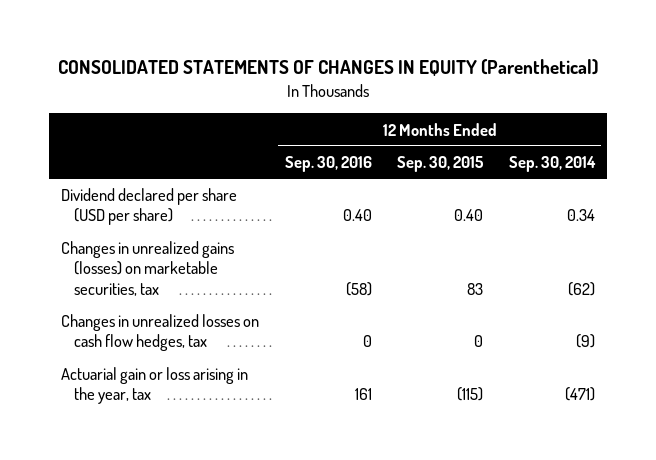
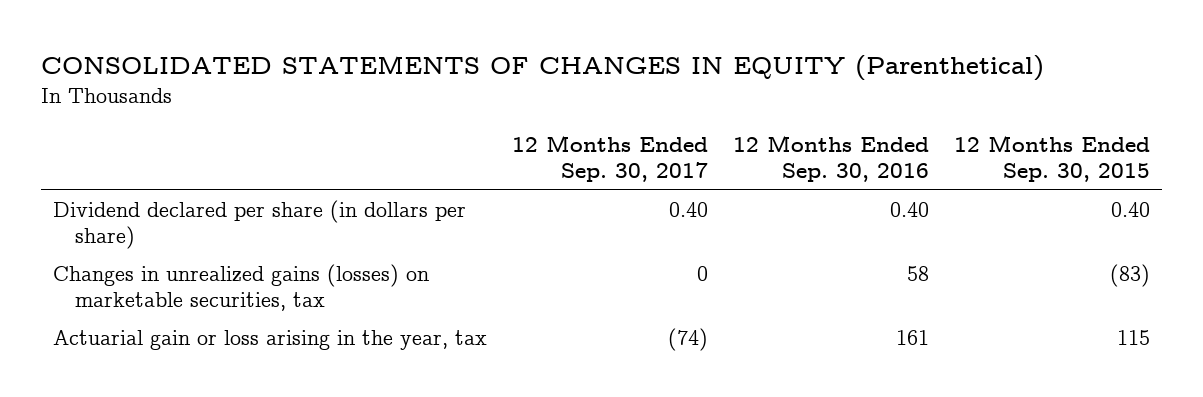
[508,155,596,172] Sep. 30, 2014 -> none
none -> [511,134,708,182] 12 Months Ended Sep. 30, 2017
[61,314,260,352] Changes in unrealized losses on cash flow hedges, tax -> none
[61,188,238,226] Dividend declared per share (USD per share) -> [53,199,467,249] Dividend declared per share (in dollars per share)
[345,281,372,296] (58) -> [906,265,929,281] 58
[467,282,484,295] 83 -> [1109,263,1150,287] (83)
[457,387,484,402] (115) -> [1116,329,1150,345] 115

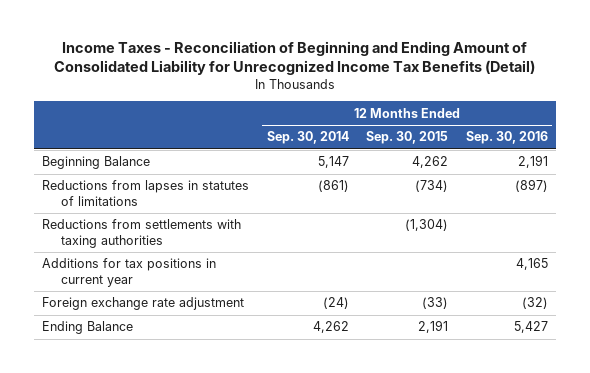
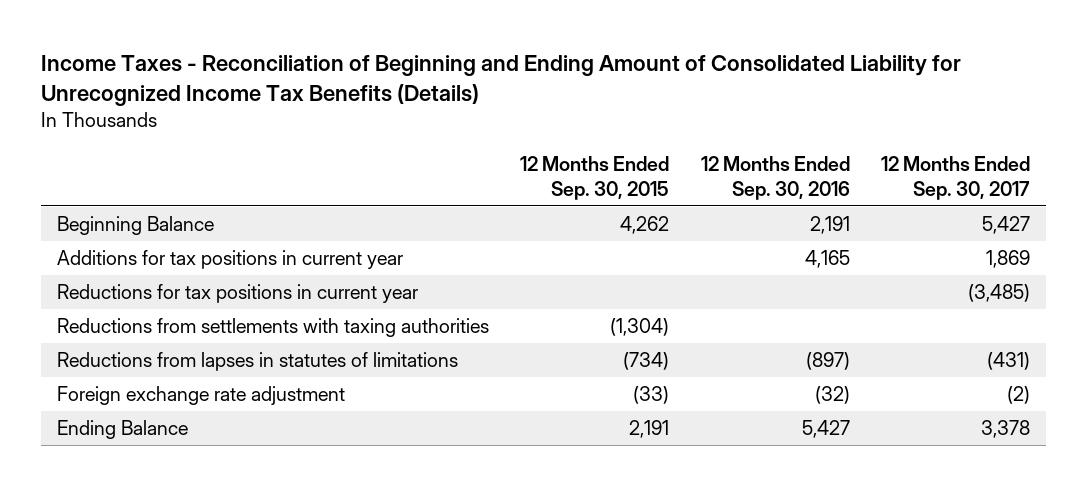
[53,40,535,76] Income Taxes - Reconciliation of Beginning and Ending Amount of Consolidated Liability for Unrecognized Income Tax Benefits (Detail) -> [41,55,962,107] Income Taxes - Reconciliation of Beginning and Ending Amount of Consolidated Liability for Unrecognized Income Tax Benefits (Details)
[266,131,349,145] Sep. 30, 2014 -> none
none -> [881,155,1031,200] 12 Months Ended Sep. 30, 2017
none -> [57,284,419,304] Reductions for tax positions in current year
[42,219,242,249] Reductions from settlements with taxing authorities -> [57,318,490,338] Reductions from settlements with taxing authorities
[42,180,250,207] Reductions from lapses in statutes of limitations -> [57,352,459,372] Reductions from lapses in statutes of limitations

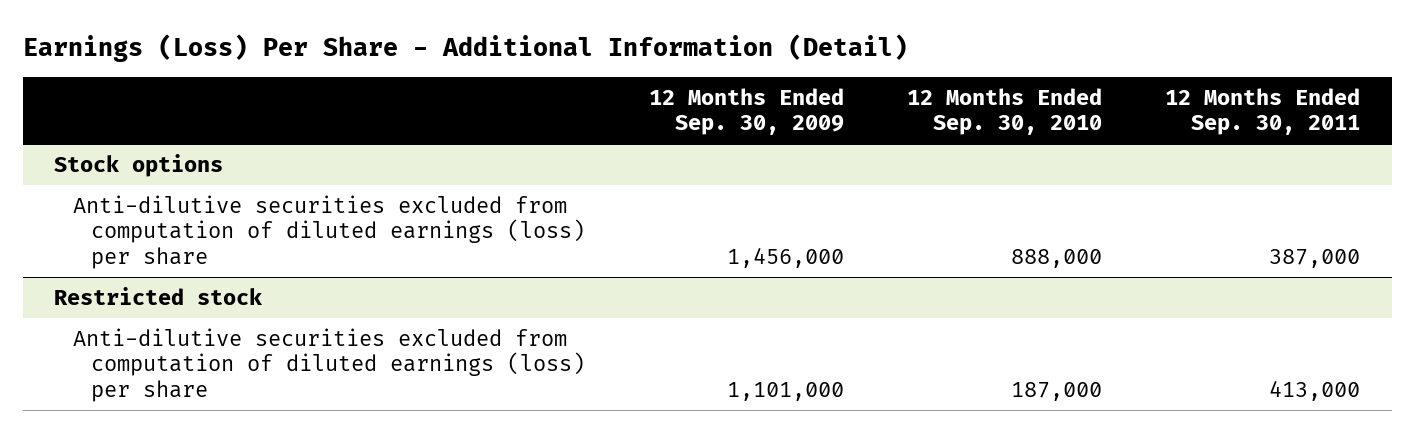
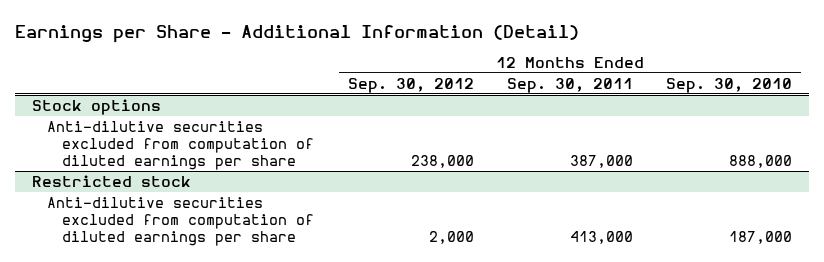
[22,33,908,62] Earnings (Loss) Per Share - Additional Information (Detail) -> [15,24,580,43] Earnings per Share - Additional Information (Detail)
[648,87,844,136] 12 Months Ended Sep. 30, 2009 -> none
none -> [347,77,474,93] Sep. 30, 2012
[72,194,586,269] Anti-dilutive securities excluded from computation of diluted earnings (loss) per share -> [47,120,315,170] Anti-dilutive securities excluded from computation of diluted earnings per share
[72,327,586,402] Anti-dilutive securities excluded from computation of diluted earnings (loss) per share -> [47,196,315,246] Anti-dilutive securities excluded from computation of diluted earnings per share

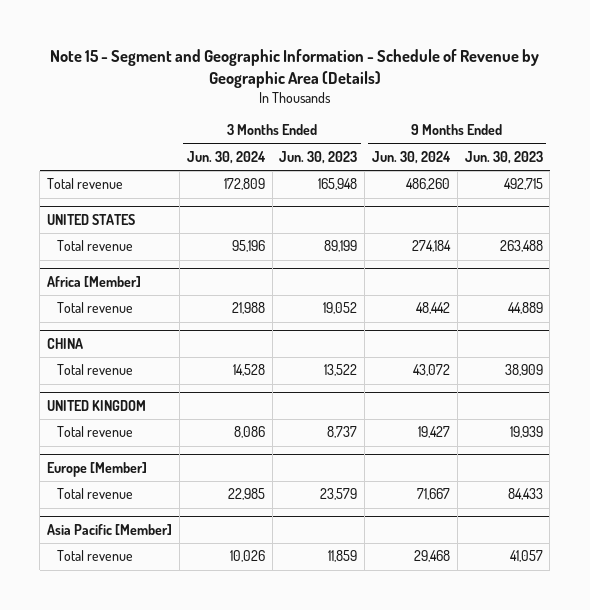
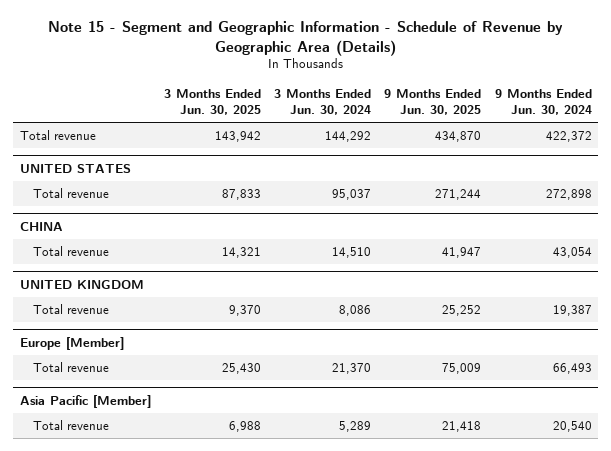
[279,151,358,165] Jun. 30, 2023 -> none
[464,151,543,165] Jun. 30, 2023 -> none
none -> [163,88,261,115] 3 Months Ended Jun. 30, 2025
none -> [384,88,482,115] 9 Months Ended Jun. 30, 2025
[223,178,265,191] 172,809 -> [325,130,372,142] 144,292
[406,178,451,191] 486,260 -> [545,130,592,142] 422,372
[47,275,142,287] Africa [Member] -> none
[57,302,134,314] Total revenue -> none
[231,240,265,253] 95,196 -> [332,188,372,200] 95,037
[412,240,452,253] 274,184 -> [545,188,592,200] 272,898
[232,364,265,377] 14,528 -> [332,246,372,258] 14,510
[413,364,451,377] 43,072 -> [552,246,592,258] 43,054
[418,426,451,439] 19,427 -> [552,304,592,316] 19,387
[227,488,265,501] 22,985 -> [332,362,372,374] 21,370
[417,488,451,501] 71,667 -> [552,362,592,374] 66,493
[229,550,265,563] 10,026 -> [339,420,372,432] 5,289
[414,550,451,563] 29,468 -> [552,420,592,432] 20,540

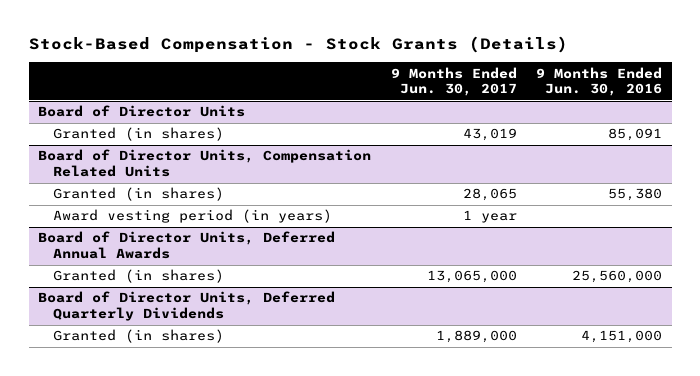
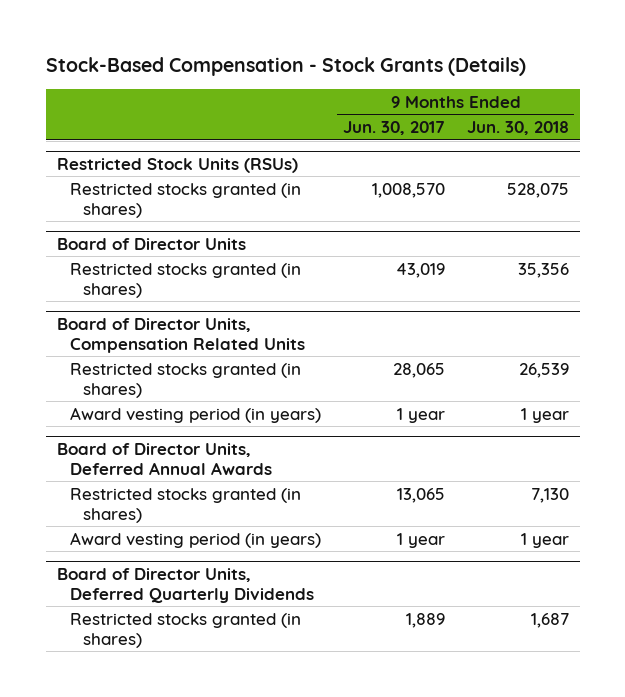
[535,66,662,97] 9 Months Ended Jun. 30, 2016 -> none
none -> [466,121,569,136] Jun. 30, 2018
none -> [56,157,298,173] Restricted Stock Units (RSUs)
none -> [69,182,301,218] Restricted stocks granted (in shares)
[53,127,225,142] Granted (in shares) -> [69,262,301,298] Restricted stocks granted (in shares)
[53,187,225,202] Granted (in shares) -> [69,362,301,398] Restricted stocks granted (in shares)
[53,269,225,284] Granted (in shares) -> [69,487,301,523] Restricted stocks granted (in shares)
[426,270,517,284] 13,065,000 -> [396,487,445,503] 13,065
none -> [69,531,321,548] Award vesting period (in years)
[53,329,225,344] Granted (in shares) -> [69,612,301,648] Restricted stocks granted (in shares)
[435,330,517,344] 1,889,000 -> [405,612,445,628] 1,889

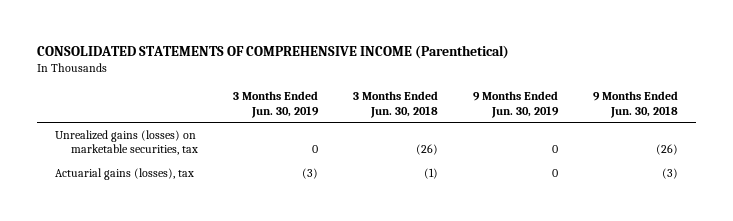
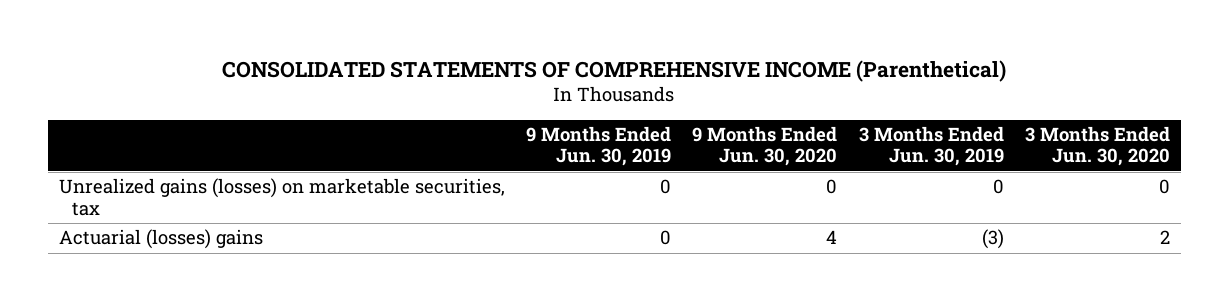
[353,91,439,119] 3 Months Ended Jun. 30, 2018 -> none
[593,91,679,119] 9 Months Ended Jun. 30, 2018 -> none
none -> [692,126,838,167] 9 Months Ended Jun. 30, 2020
none -> [1025,126,1171,167] 3 Months Ended Jun. 30, 2020
[54,167,194,180] Actuarial gains (losses), tax -> [58,229,263,250] Actuarial (losses) gains

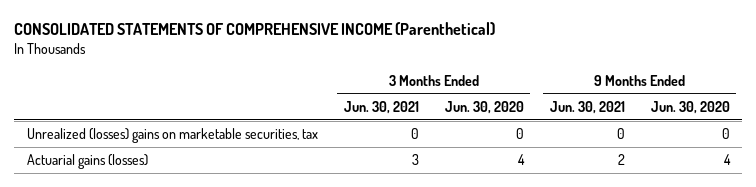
[526,126,672,167] 9 Months Ended Jun. 30, 2019 -> none
[858,126,1004,167] 3 Months Ended Jun. 30, 2019 -> none
none -> [343,100,419,114] Jun. 30, 2021
none -> [549,100,625,114] Jun. 30, 2021
[58,178,505,216] Unrealized gains (losses) on marketable securities, tax -> [26,128,318,144] Unrealized (losses) gains on marketable securities, tax
[58,229,263,250] Actuarial (losses) gains -> [26,154,148,170] Actuarial gains (losses)
[1160,230,1171,245] 2 -> [517,154,525,166] 4

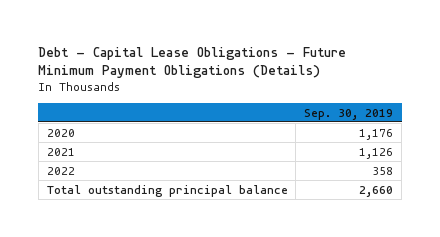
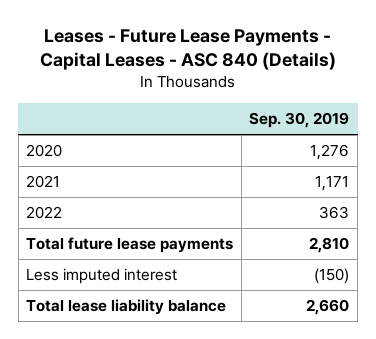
[38,46,347,79] Debt - Capital Lease Obligations - Future Minimum Payment Obligations (Details) -> [39,29,336,71] Leases - Future Lease Payments - Capital Leases - ASC 840 (Details)
[359,128,394,140] 1,176 -> [310,144,350,161] 1,276
[359,147,394,159] 1,126 -> [315,176,350,192] 1,171
[372,166,394,175] 358 -> [319,206,350,220] 363
none -> [26,237,234,254] Total future lease payments
none -> [26,268,178,285] Less imputed interest
[46,184,288,197] Total outstanding principal balance -> [26,299,227,316] Total lease liability balance

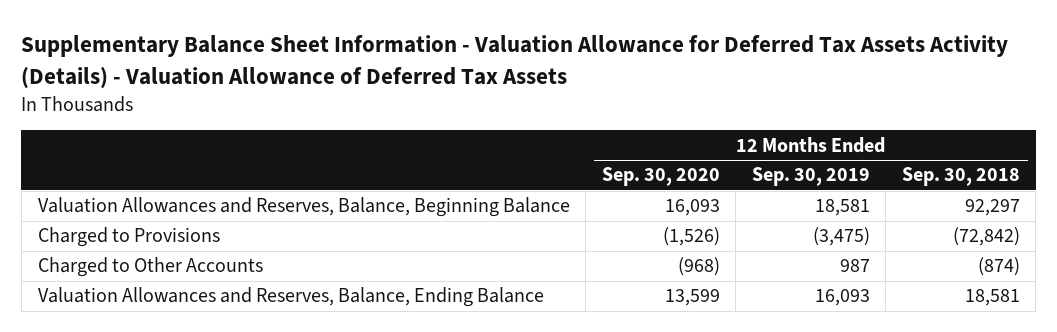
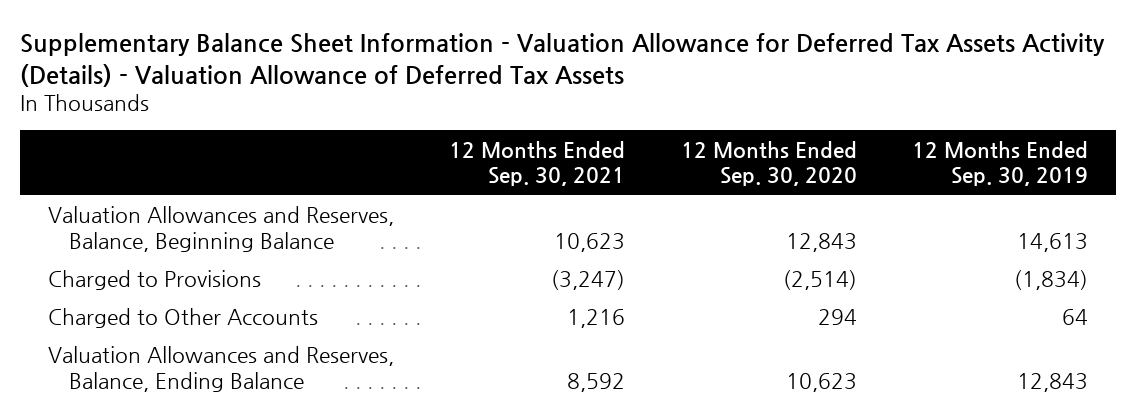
[901,167,1020,187] Sep. 30, 2018 -> none
none -> [449,140,626,187] 12 Months Ended Sep. 30, 2021
[664,199,720,217] 16,093 -> [785,233,857,253] 12,843
[814,199,870,217] 18,581 -> [1017,233,1089,253] 14,613
[662,227,720,247] (1,526) -> [782,270,857,291] (2,514)
[812,227,870,247] (3,475) -> [1014,270,1089,291] (1,834)
[677,257,720,277] (968) -> [817,309,857,326] 294
[839,259,870,273] 987 -> [1062,309,1089,326] 64
[664,289,720,307] 13,599 -> [785,373,857,393] 10,623
[814,289,870,307] 16,093 -> [1017,373,1089,393] 12,843

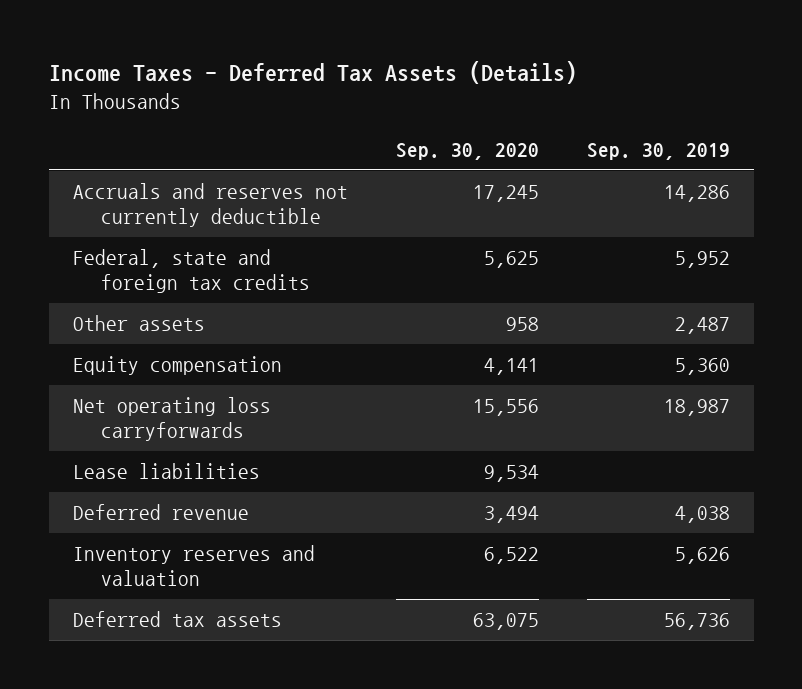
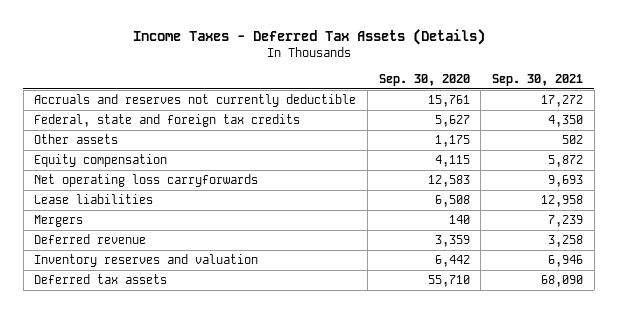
[586,142,730,160] Sep. 30, 2019 -> none
none -> [492,74,584,87] Sep. 30, 2021
[472,185,539,203] 17,245 -> [427,95,470,108] 15,761
[483,251,539,269] 5,625 -> [434,115,470,128] 5,627
[505,317,539,332] 958 -> [434,135,470,148] 1,175
[483,358,539,376] 4,141 -> [434,155,470,168] 4,115
[472,399,539,417] 15,556 -> [427,175,470,188] 12,583
[483,465,539,483] 9,534 -> [434,195,470,208] 6,508
none -> [34,215,84,228] Mergers
[483,506,539,524] 3,494 -> [434,235,470,248] 3,359
[483,547,539,565] 6,522 -> [434,255,470,268] 6,442
[472,613,539,631] 63,075 -> [427,275,470,288] 55,710

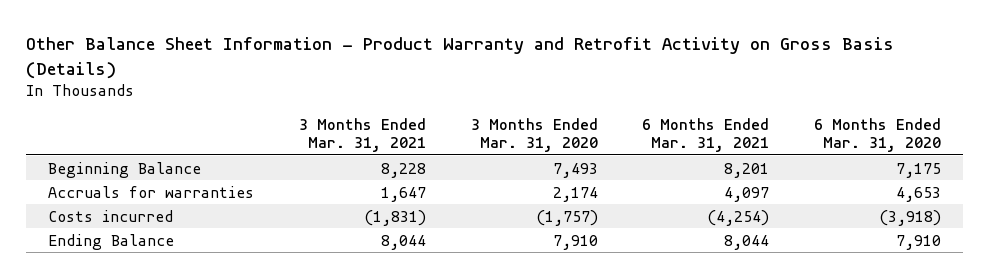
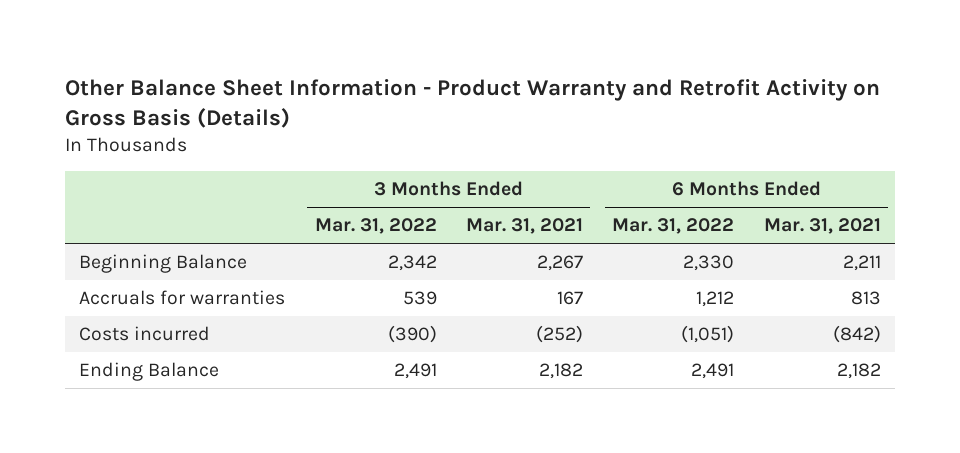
[470,117,598,153] 3 Months Ended Mar. 31, 2020 -> none
[814,117,942,153] 6 Months Ended Mar. 31, 2020 -> none
none -> [314,218,437,235] Mar. 31, 2022
none -> [612,218,735,235] Mar. 31, 2022
[381,162,427,178] 8,228 -> [536,255,583,272] 2,267
[724,162,770,178] 8,201 -> [842,255,881,272] 2,211
[381,186,427,202] 1,647 -> [556,291,583,306] 167
[724,186,770,202] 4,097 -> [850,291,881,306] 813
[364,209,427,226] (1,831) -> [535,325,583,344] (252)
[707,209,770,226] (4,254) -> [832,325,881,344] (842)
[381,234,427,250] 8,044 -> [538,363,583,380] 2,182
[724,234,770,250] 8,044 -> [836,363,881,380] 2,182

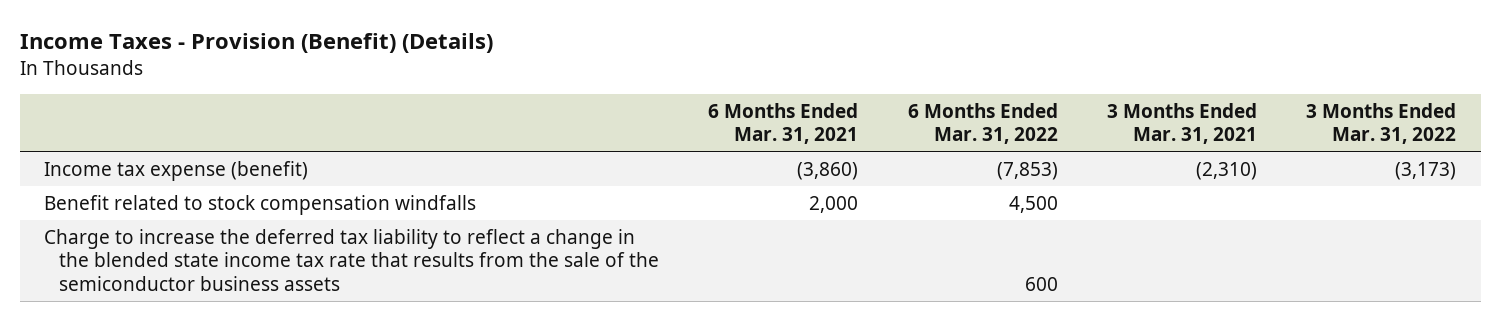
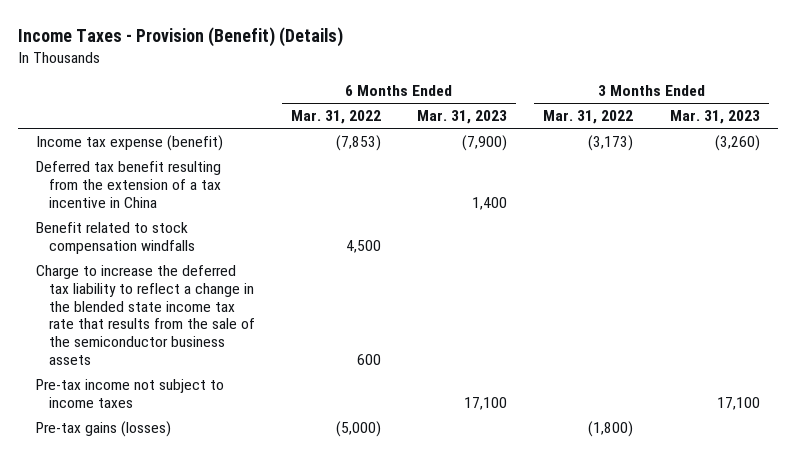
[708,102,859,145] 6 Months Ended Mar. 31, 2021 -> none
[1107,102,1258,145] 3 Months Ended Mar. 31, 2021 -> none
none -> [417,110,508,125] Mar. 31, 2023
none -> [669,110,760,125] Mar. 31, 2023
none -> [36,160,222,208] Deferred tax benefit resulting from the extension of a tax incentive in China
none -> [36,378,225,408] Pre-tax income not subject to income taxes
none -> [36,420,172,437] Pre-tax gains (losses)

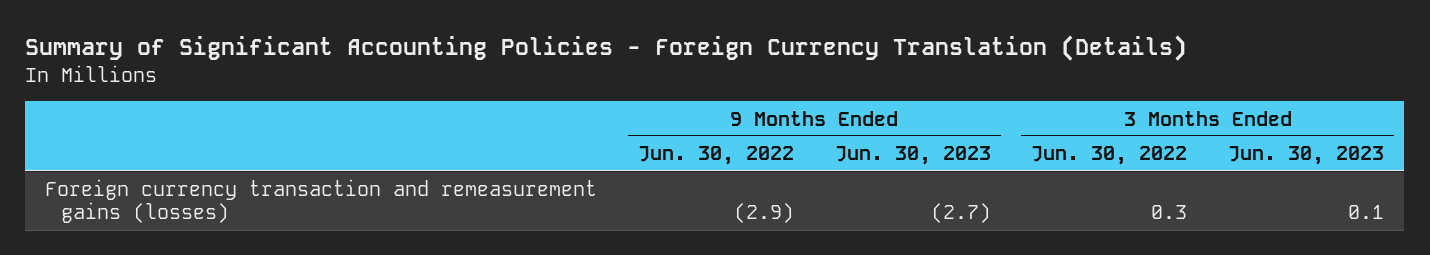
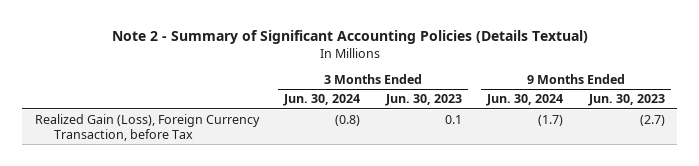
[25,35,1188,62] Summary of Significant Accounting Policies - Foreign Currency Translation (Details) -> [111,30,588,45] Note 2 - Summary of Significant Accounting Policies (Details Textual)
[638,146,795,166] Jun. 30, 2022 -> none
[1031,146,1188,166] Jun. 30, 2022 -> none
none -> [283,94,361,107] Jun. 30, 2024
none -> [486,94,564,107] Jun. 30, 2024
[45,179,598,224] Foreign currency transaction and remeasurement gains (losses) -> [34,114,260,141] Realized Gain (Loss), Foreign Currency Transaction, before Tax

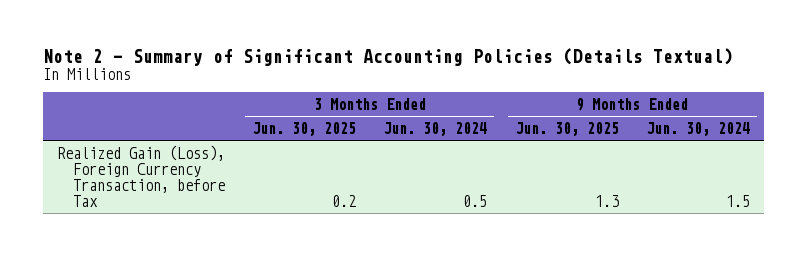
[384,94,462,107] Jun. 30, 2023 -> none
[587,94,665,107] Jun. 30, 2023 -> none
none -> [252,122,357,137] Jun. 30, 2025
none -> [514,122,619,137] Jun. 30, 2025
[335,115,361,127] (0.8) -> [463,194,488,207] 0.5
[538,115,564,127] (1.7) -> [726,194,751,207] 1.5

